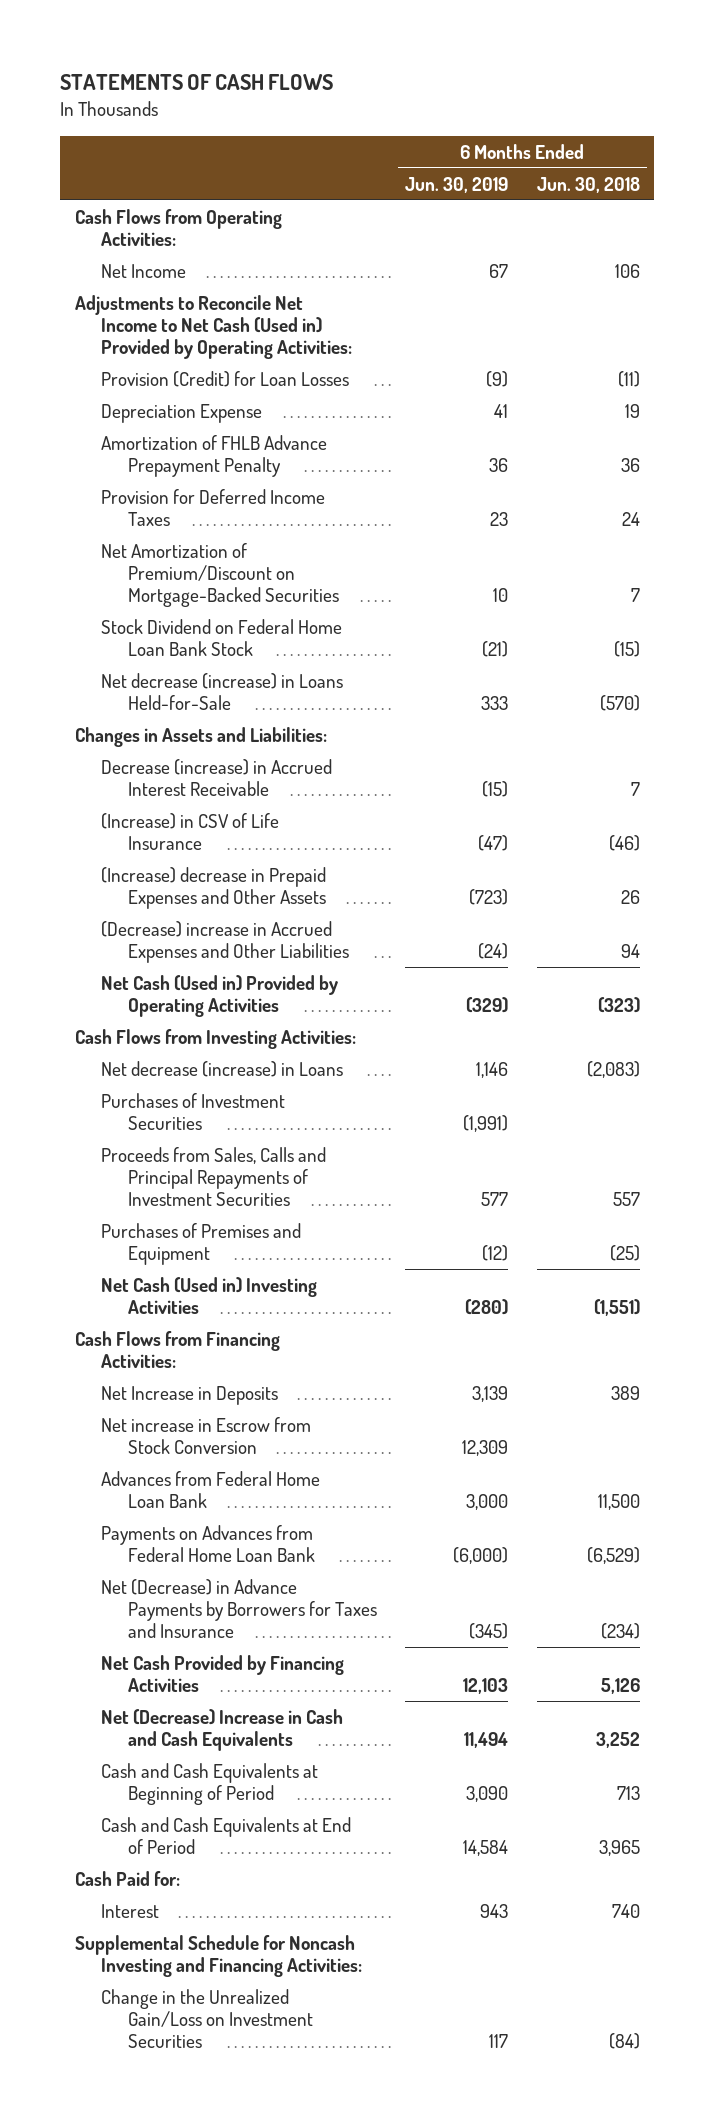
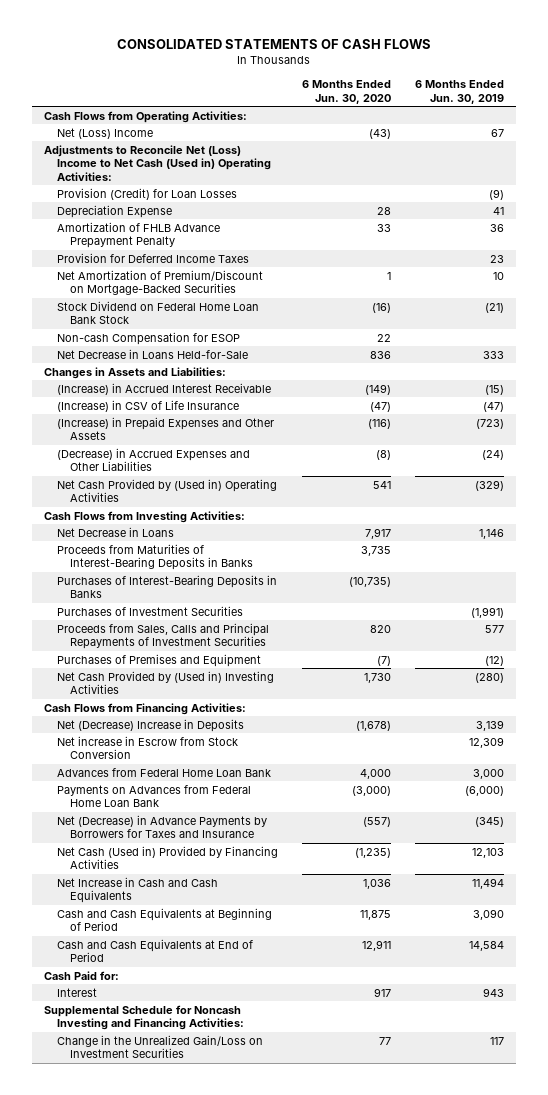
[60,74,334,91] STATEMENTS OF CASH FLOWS -> [117,39,432,50] CONSOLIDATED STATEMENTS OF CASH FLOWS
[536,176,640,193] Jun. 30, 2018 -> none
none -> [301,80,391,104] 6 Months Ended Jun. 30, 2020
[101,264,187,279] Net Income -> [56,127,153,139] Net (Loss) Income
[74,295,353,360] Adjustments to Reconcile Net Income to Net Cash (Used in) Provided by Operating Activities: -> [44,144,271,181] Adjustments to Reconcile Net (Loss) Income to Net Cash (Used in) Operating Activities:
none -> [56,331,240,345] Non-cash Compensation for ESOP
[101,673,344,711] Net decrease (increase) in Loans Held-for-Sale -> [56,348,248,359] Net Decrease in Loans Held-for-Sale
[101,759,333,797] Decrease (increase) in Accrued Interest Receivable -> [56,382,271,395] (Increase) in Accrued Interest Receivable
[101,867,327,910] (Increase) decrease in Prepaid Expenses and Other Assets -> [56,416,274,441] (Increase) in Prepaid Expenses and Other Assets
[101,921,349,964] (Decrease) increase in Accrued Expenses and Other Liabilities -> [56,447,250,472] (Decrease) in Accrued Expenses and Other Liabilities
[101,975,339,1018] Net Cash (Used in) Provided by Operating Activities -> [56,478,277,503] Net Cash Provided by (Used in) Operating Activities
[101,1061,344,1078] Net decrease (increase) in Loans -> [56,526,174,537] Net Decrease in Loans
none -> [56,543,253,571] Proceeds from Maturities of Interest-Bearing Deposits in Banks
none -> [56,574,277,599] Purchases of Interest-Bearing Deposits in Banks
[101,1277,318,1315] Net Cash (Used in) Investing Activities -> [56,670,274,695] Net Cash Provided by (Used in) Investing Activities
[101,1386,279,1406] Net Increase in Deposits -> [56,718,244,732] Net (Decrease) Increase in Deposits
[101,1655,345,1693] Net Cash Provided by Financing Activities -> [56,845,278,870] Net Cash (Used in) Provided by Financing Activities
[101,1709,344,1752] Net (Decrease) Increase in Cash and Cash Equivalents -> [56,876,218,904] Net Increase in Cash and Cash Equivalents

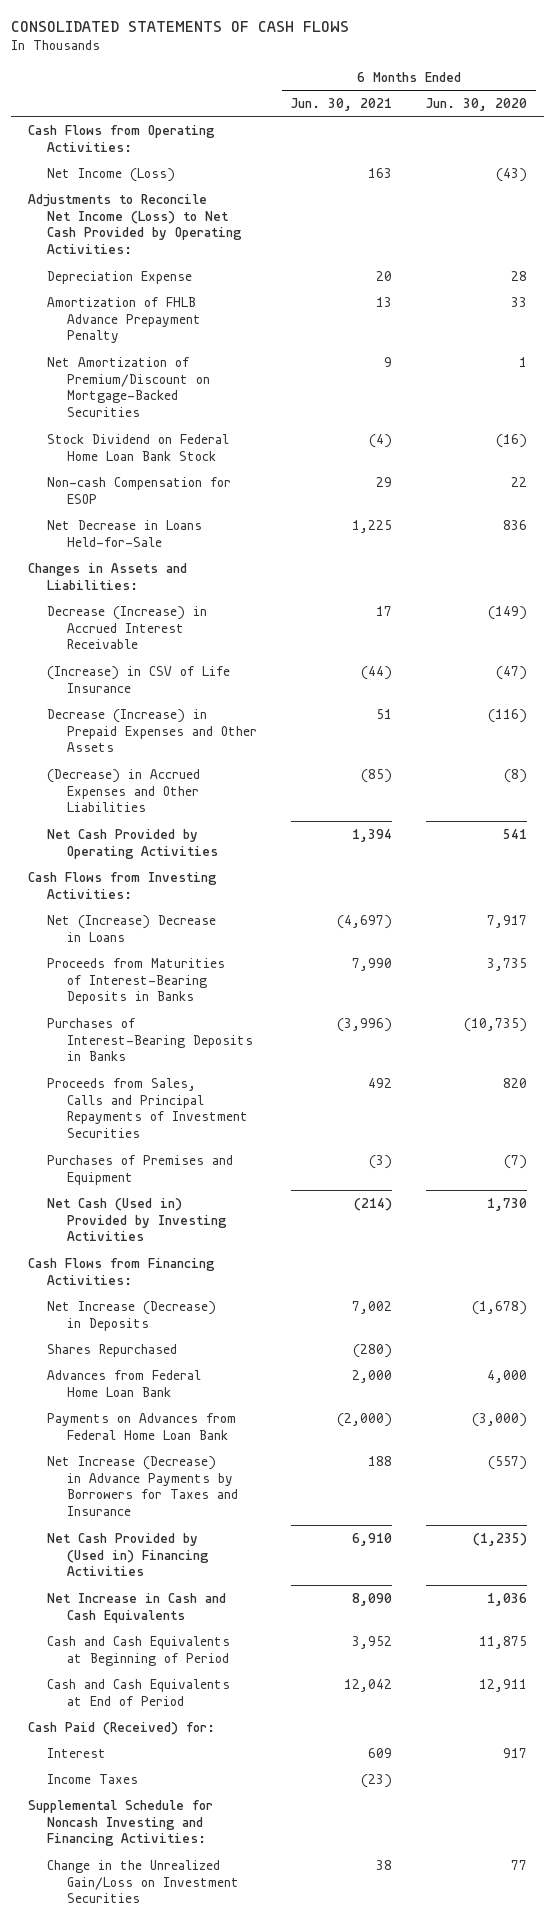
[415,80,505,104] 6 Months Ended Jun. 30, 2019 -> none
none -> [290,97,392,111] Jun. 30, 2021
[56,187,237,200] Provision (Credit) for Loan Losses -> none
[56,127,153,139] Net (Loss) Income -> [47,167,176,182] Net Income (Loss)
[44,144,271,181] Adjustments to Reconcile Net (Loss) Income to Net Cash (Used in) Operating Activities: -> [28,193,243,255] Adjustments to Reconcile Net Income (Loss) to Net Cash Provided by Operating Activities:
[56,252,249,263] Provision for Deferred Income Taxes -> none
[56,382,271,395] (Increase) in Accrued Interest Receivable -> [47,605,208,650] Decrease (Increase) in Accrued Interest Receivable
[56,416,274,441] (Increase) in Prepaid Expenses and Other Assets -> [47,708,257,753] Decrease (Increase) in Prepaid Expenses and Other Assets
[56,478,277,503] Net Cash Provided by (Used in) Operating Activities -> [47,828,218,859] Net Cash Provided by Operating Activities
[56,526,174,537] Net Decrease in Loans -> [47,914,217,942] Net (Increase) Decrease in Loans
[56,605,243,616] Purchases of Investment Securities -> none
[56,670,274,695] Net Cash Provided by (Used in) Investing Activities -> [47,1197,227,1242] Net Cash (Used in) Provided by Investing Activities
[56,735,238,760] Net increase in Escrow from Stock Conversion -> none
[56,718,244,732] Net (Decrease) Increase in Deposits -> [47,1300,217,1331] Net Increase (Decrease) in Deposits
none -> [47,1343,178,1357] Shares Repurchased
[56,814,267,839] Net (Decrease) in Advance Payments by Borrowers for Taxes and Insurance -> [47,1455,238,1517] Net Increase (Decrease) in Advance Payments by Borrowers for Taxes and Insurance
[56,845,278,870] Net Cash (Used in) Provided by Financing Activities -> [47,1532,209,1577] Net Cash Provided by (Used in) Financing Activities
[44,970,120,980] Cash Paid for: -> [28,1721,216,1735] Cash Paid (Received) for:
none -> [47,1773,139,1784] Income Taxes

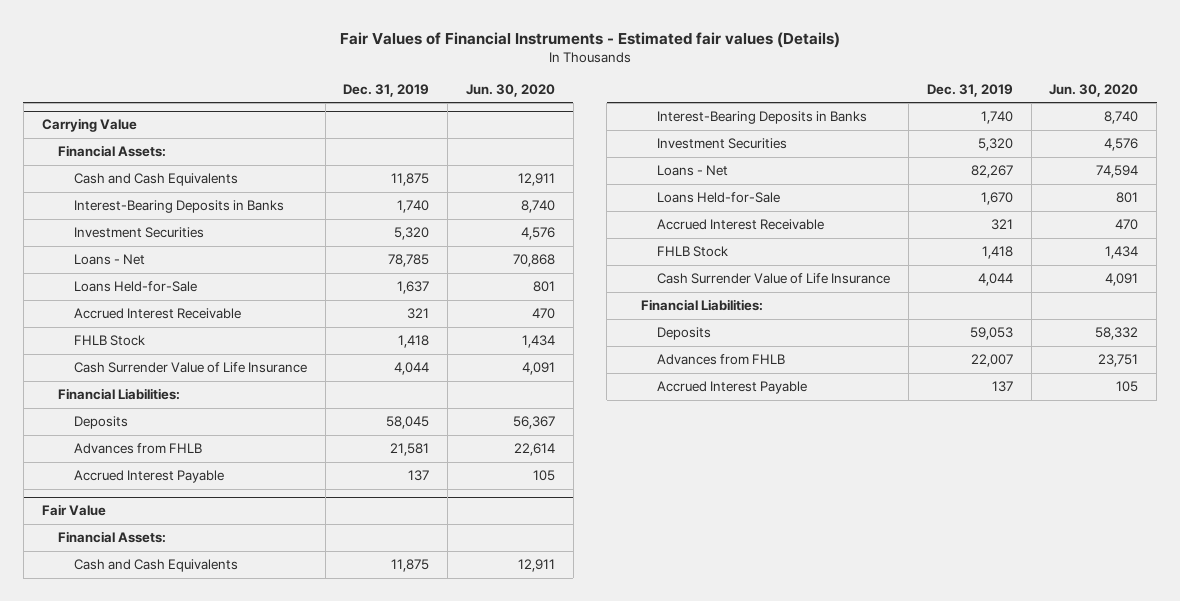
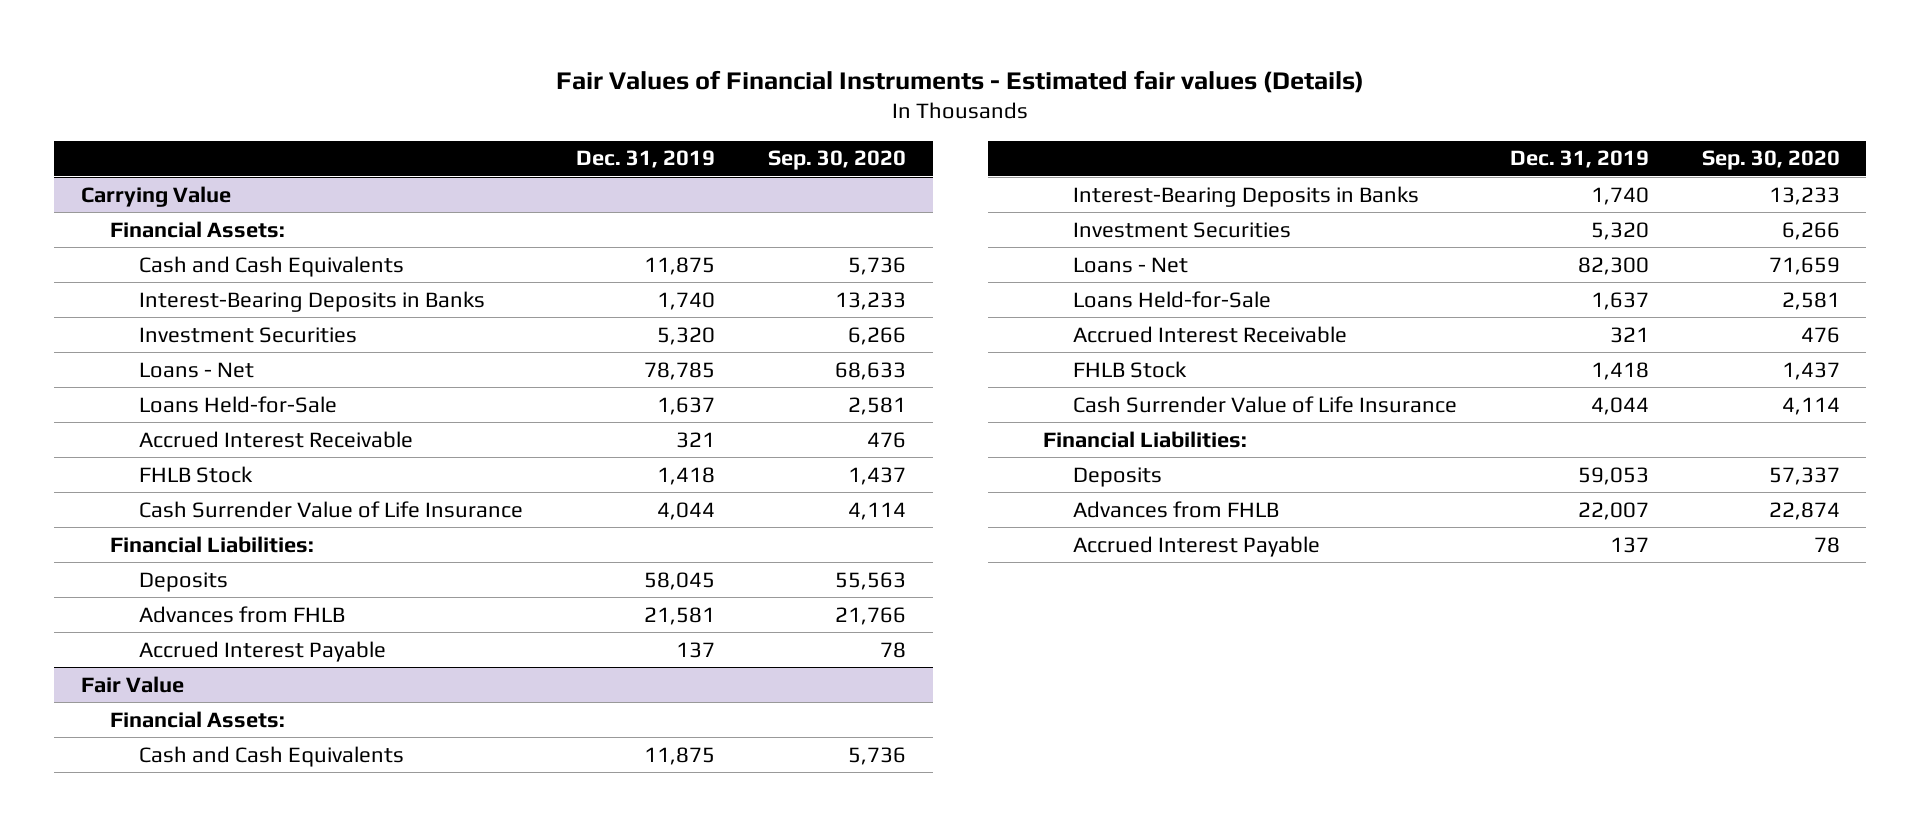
[465,84,555,98] Jun. 30, 2020 -> none
none -> [768,150,907,171] Sep. 30, 2020
[970,165,1013,179] 82,267 -> [1577,256,1649,275] 82,300
[980,192,1013,206] 1,670 -> [1590,291,1649,310] 1,637

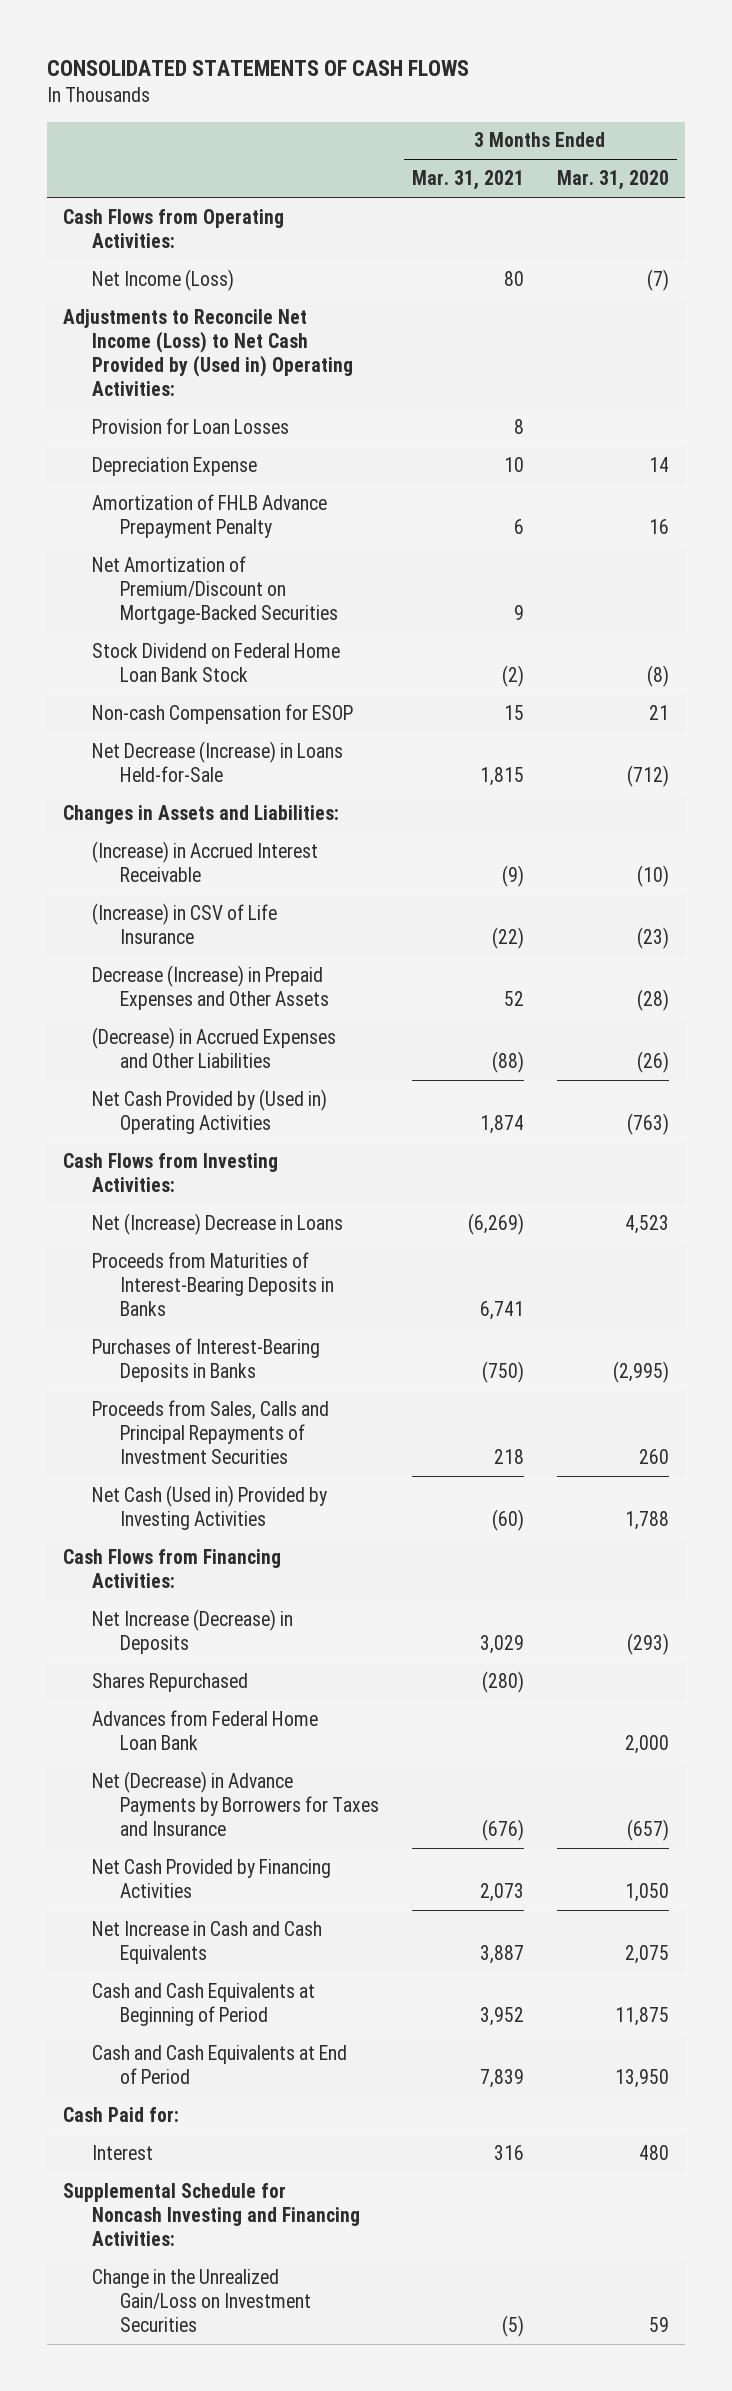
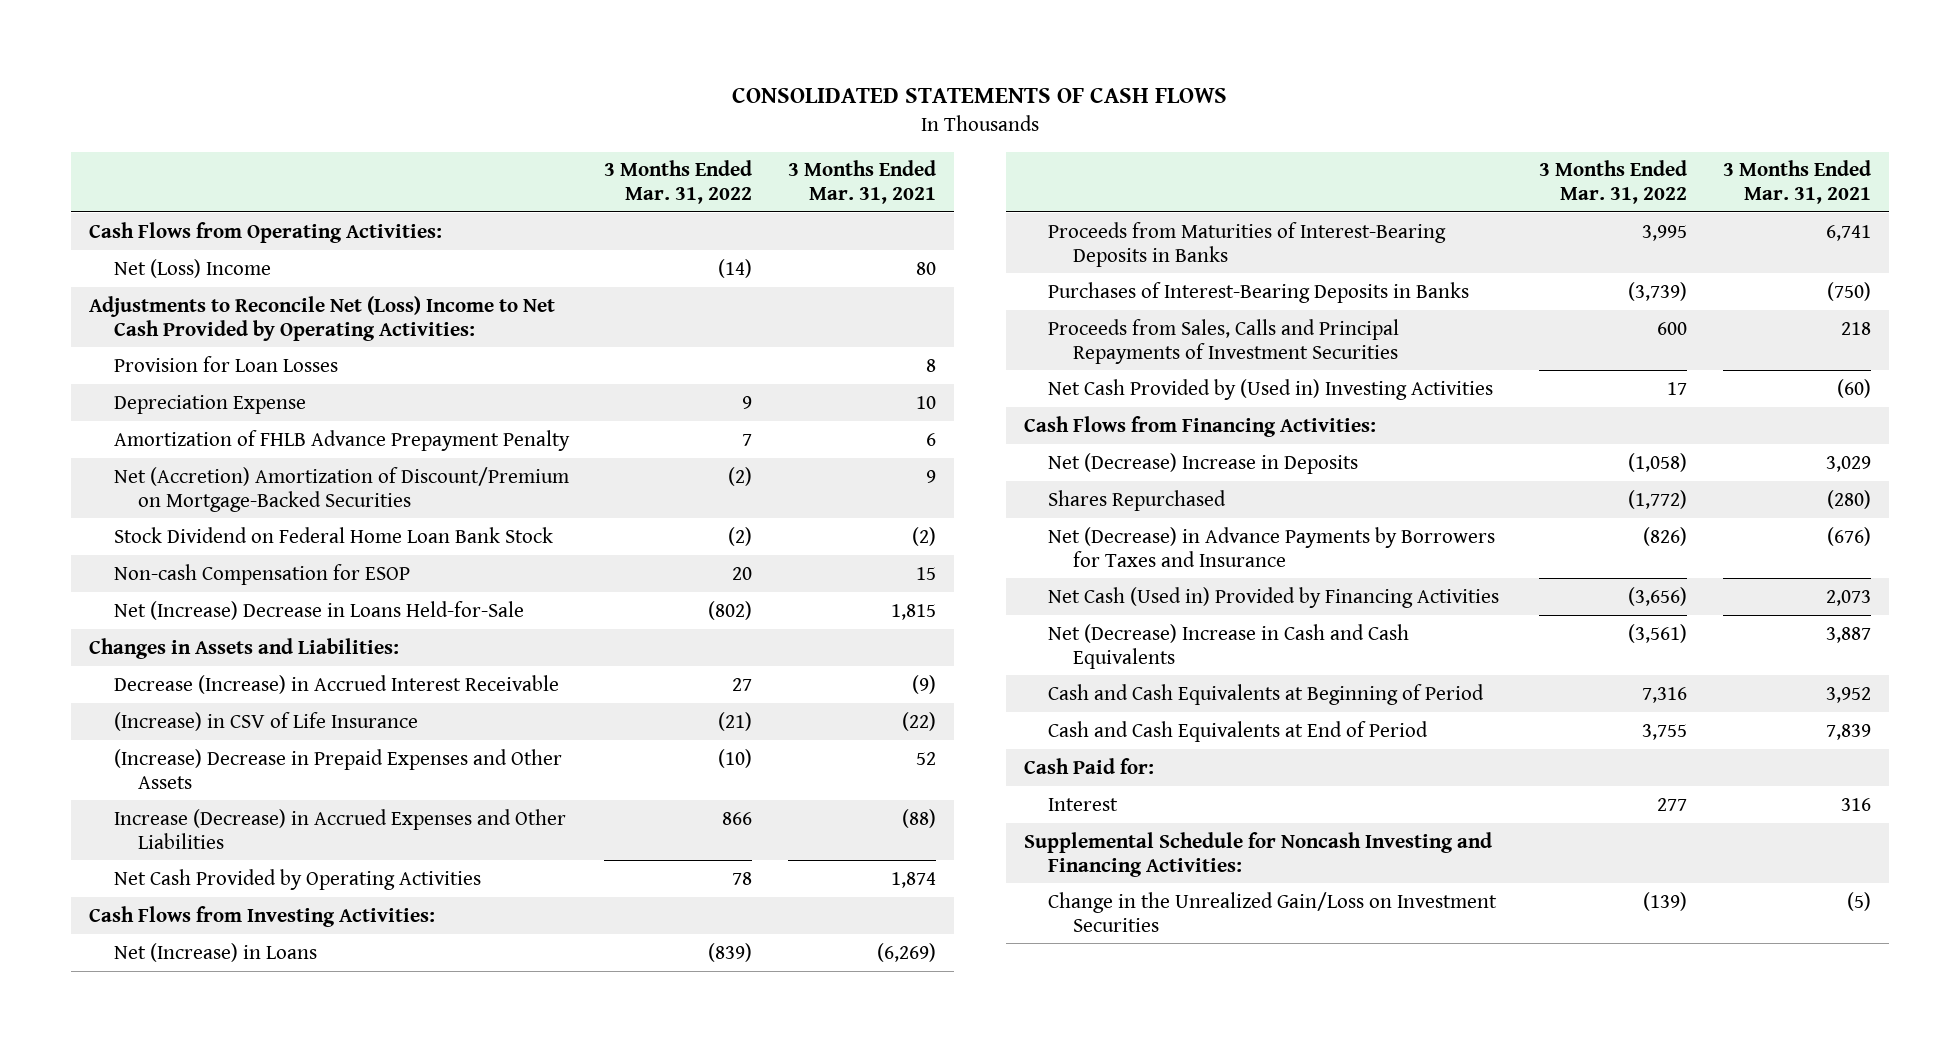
[556,170,669,191] Mar. 31, 2020 -> none
none -> [604,160,753,205] 3 Months Ended Mar. 31, 2022
[91,268,234,291] Net Income (Loss) -> [113,258,271,278] Net (Loss) Income
[62,308,353,397] Adjustments to Reconcile Net Income (Loss) to Net Cash Provided by (Used in) Operating Activities: -> [89,295,556,341] Adjustments to Reconcile Net (Loss) Income to Net Cash Provided by Operating Activities:
[91,555,339,625] Net Amortization of Premium/Discount on Mortgage-Backed Securities -> [113,466,569,512] Net (Accretion) Amortization of Discount/Premium on Mortgage-Backed Securities
[91,740,343,782] Net Decrease (Increase) in Loans Held-for-Sale -> [113,600,524,620] Net (Increase) Decrease in Loans Held-for-Sale
[91,840,318,882] (Increase) in Accrued Interest Receivable -> [113,674,559,694] Decrease (Increase) in Accrued Interest Receivable
[91,964,330,1010] Decrease (Increase) in Prepaid Expenses and Other Assets -> [113,748,562,789] (Increase) Decrease in Prepaid Expenses and Other Assets
[91,1026,336,1068] (Decrease) in Accrued Expenses and Other Liabilities -> [113,808,566,849] Increase (Decrease) in Accrued Expenses and Other Liabilities
[91,1088,327,1134] Net Cash Provided by (Used in) Operating Activities -> [113,868,481,890] Net Cash Provided by Operating Activities
[91,1212,343,1235] Net (Increase) Decrease in Loans -> [113,942,317,962] Net (Increase) in Loans
[91,1484,327,1530] Net Cash (Used in) Provided by Investing Activities -> [1048,378,1494,400] Net Cash Provided by (Used in) Investing Activities
[91,1608,293,1654] Net Increase (Decrease) in Deposits -> [1048,452,1359,474] Net (Decrease) Increase in Deposits
[91,1709,318,1750] Advances from Federal Home Loan Bank -> none
[91,1858,331,1898] Net Cash Provided by Financing Activities -> [1048,586,1500,608] Net Cash (Used in) Provided by Financing Activities
[91,1920,322,1964] Net Increase in Cash and Cash Equivalents -> [1048,623,1410,669] Net (Decrease) Increase in Cash and Cash Equivalents

